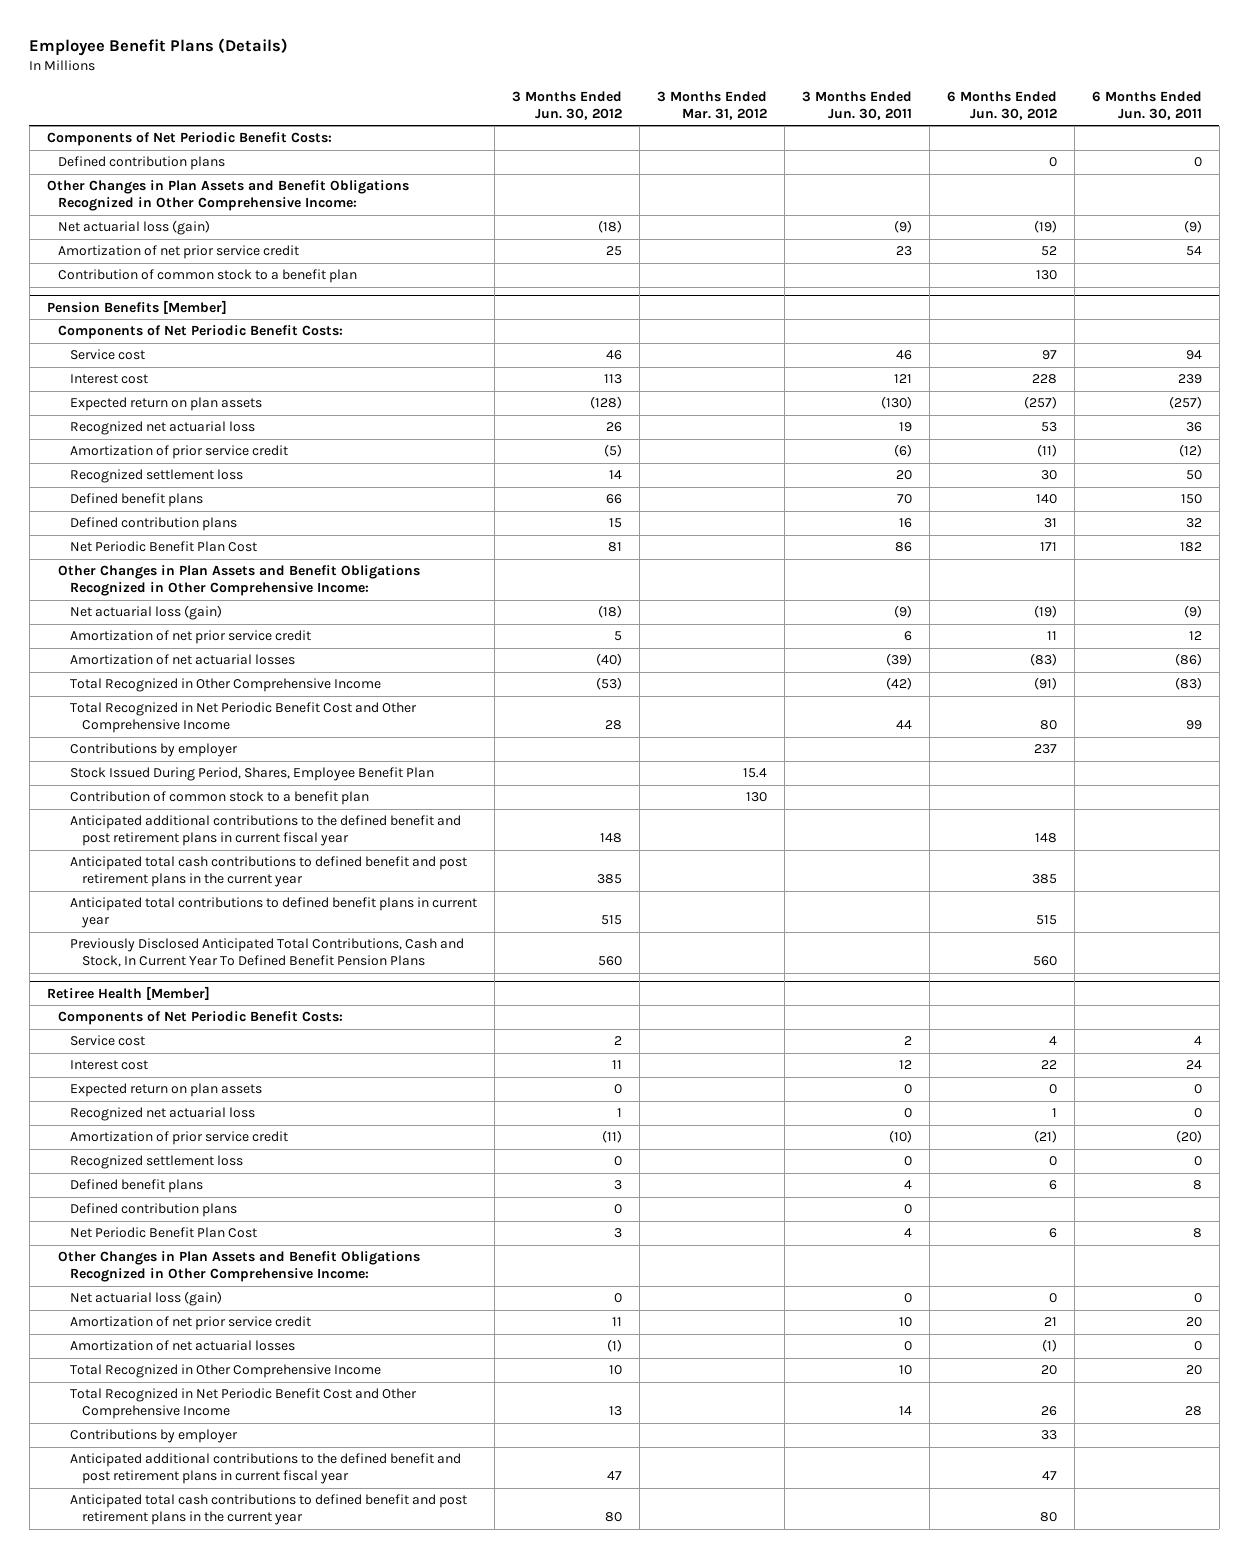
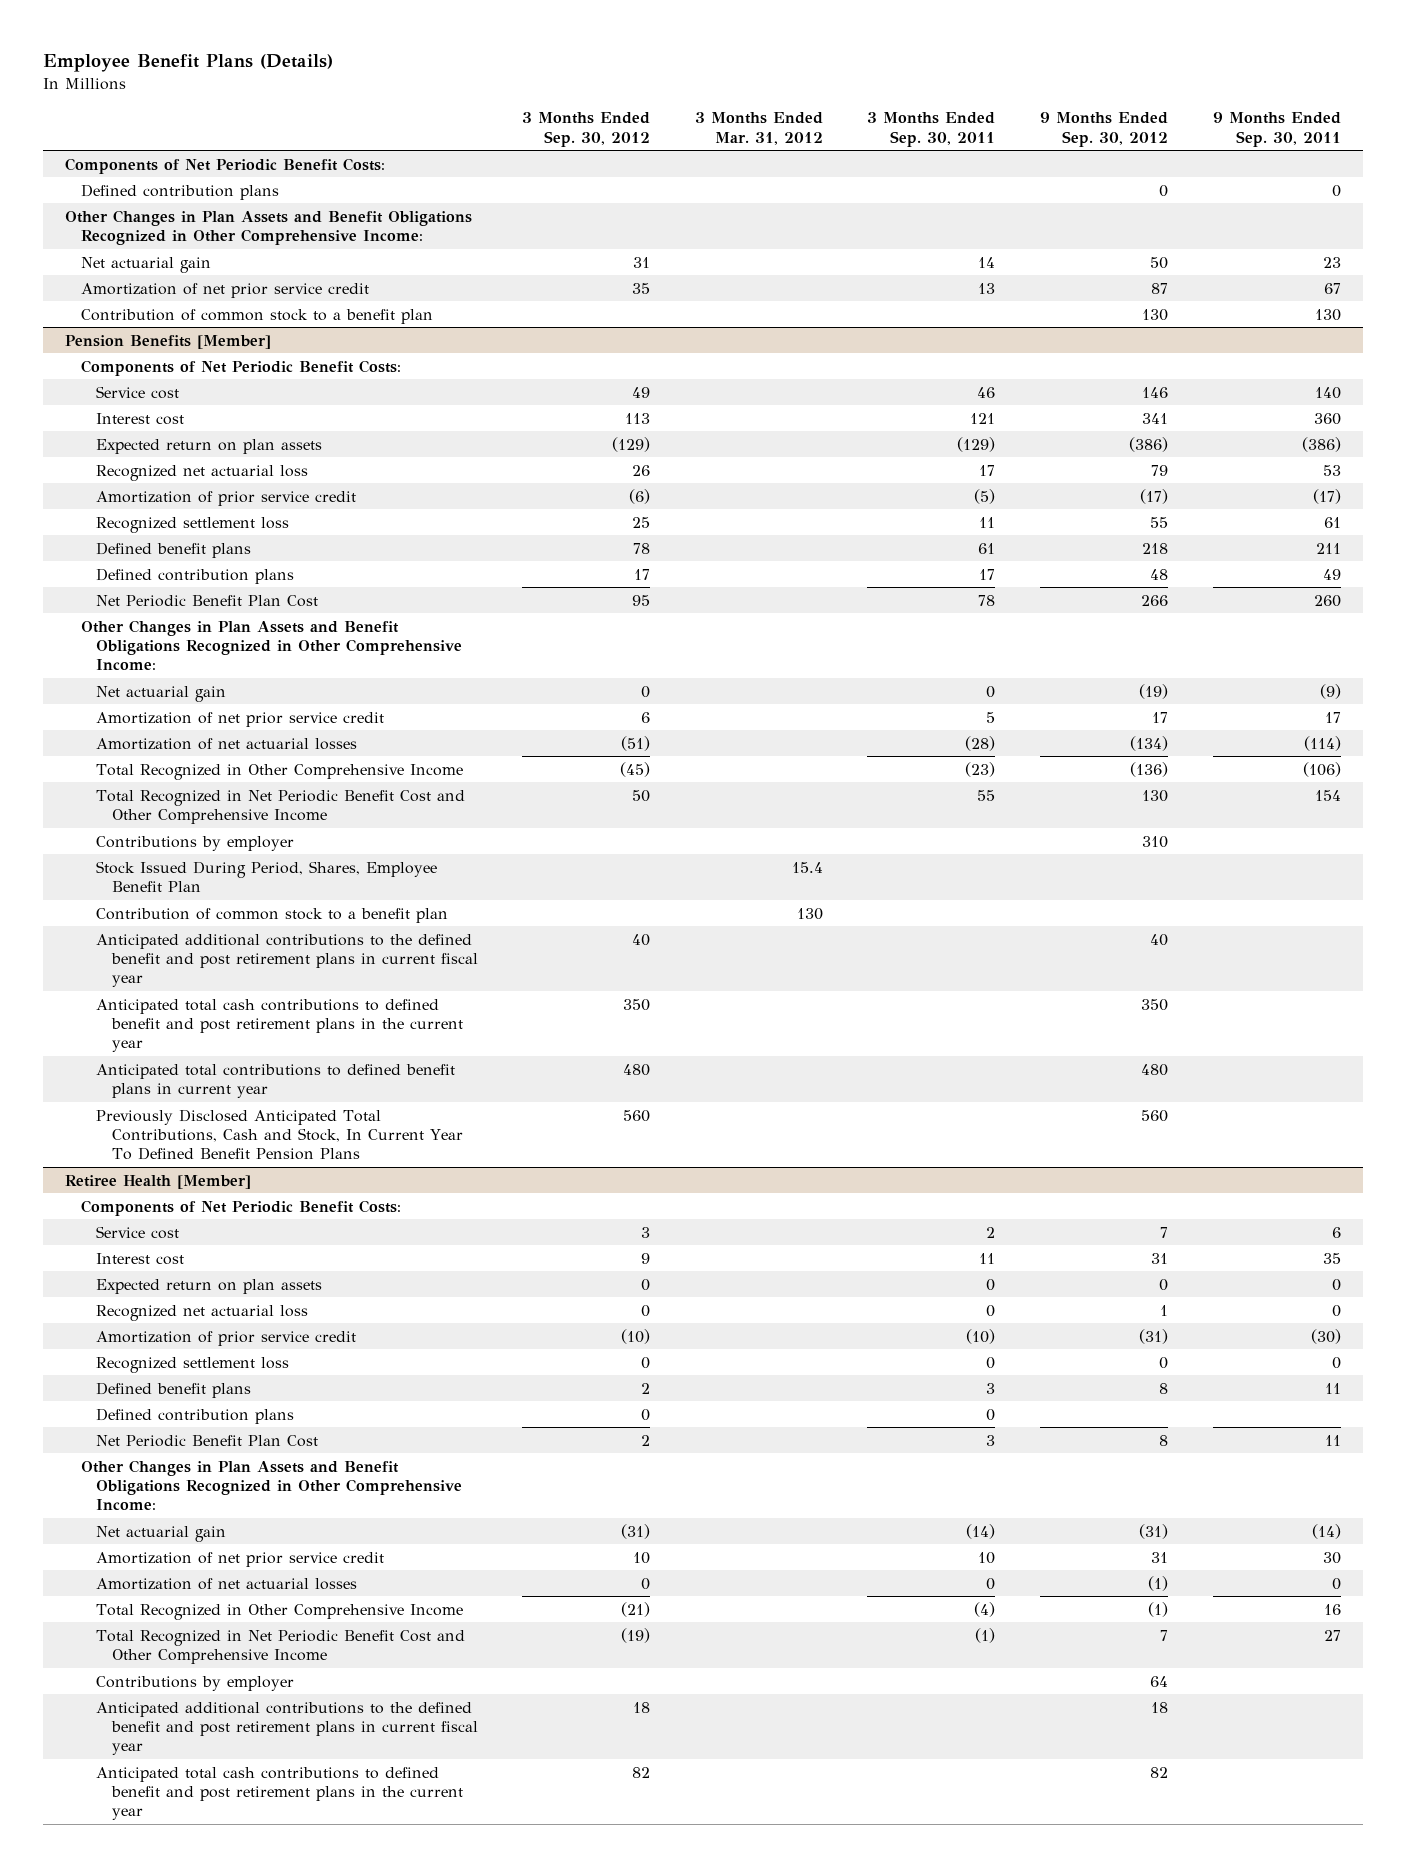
[512,91,623,120] 3 Months Ended Jun. 30, 2012 -> none
[801,91,912,120] 3 Months Ended Jun. 30, 2011 -> none
[946,91,1057,120] 6 Months Ended Jun. 30, 2012 -> none
[1091,91,1202,120] 6 Months Ended Jun. 30, 2011 -> none
none -> [522,112,651,147] 3 Months Ended Sep. 30, 2012
none -> [867,112,996,147] 3 Months Ended Sep. 30, 2011
none -> [1040,112,1169,147] 9 Months Ended Sep. 30, 2012
none -> [1212,112,1341,147] 9 Months Ended Sep. 30, 2011
[58,220,211,236] Net actuarial loss (gain) -> [80,256,211,273] Net actuarial gain
[70,605,223,621] Net actuarial loss (gain) -> [96,685,227,702] Net actuarial gain
[70,1291,223,1307] Net actuarial loss (gain) -> [96,1525,227,1542] Net actuarial gain

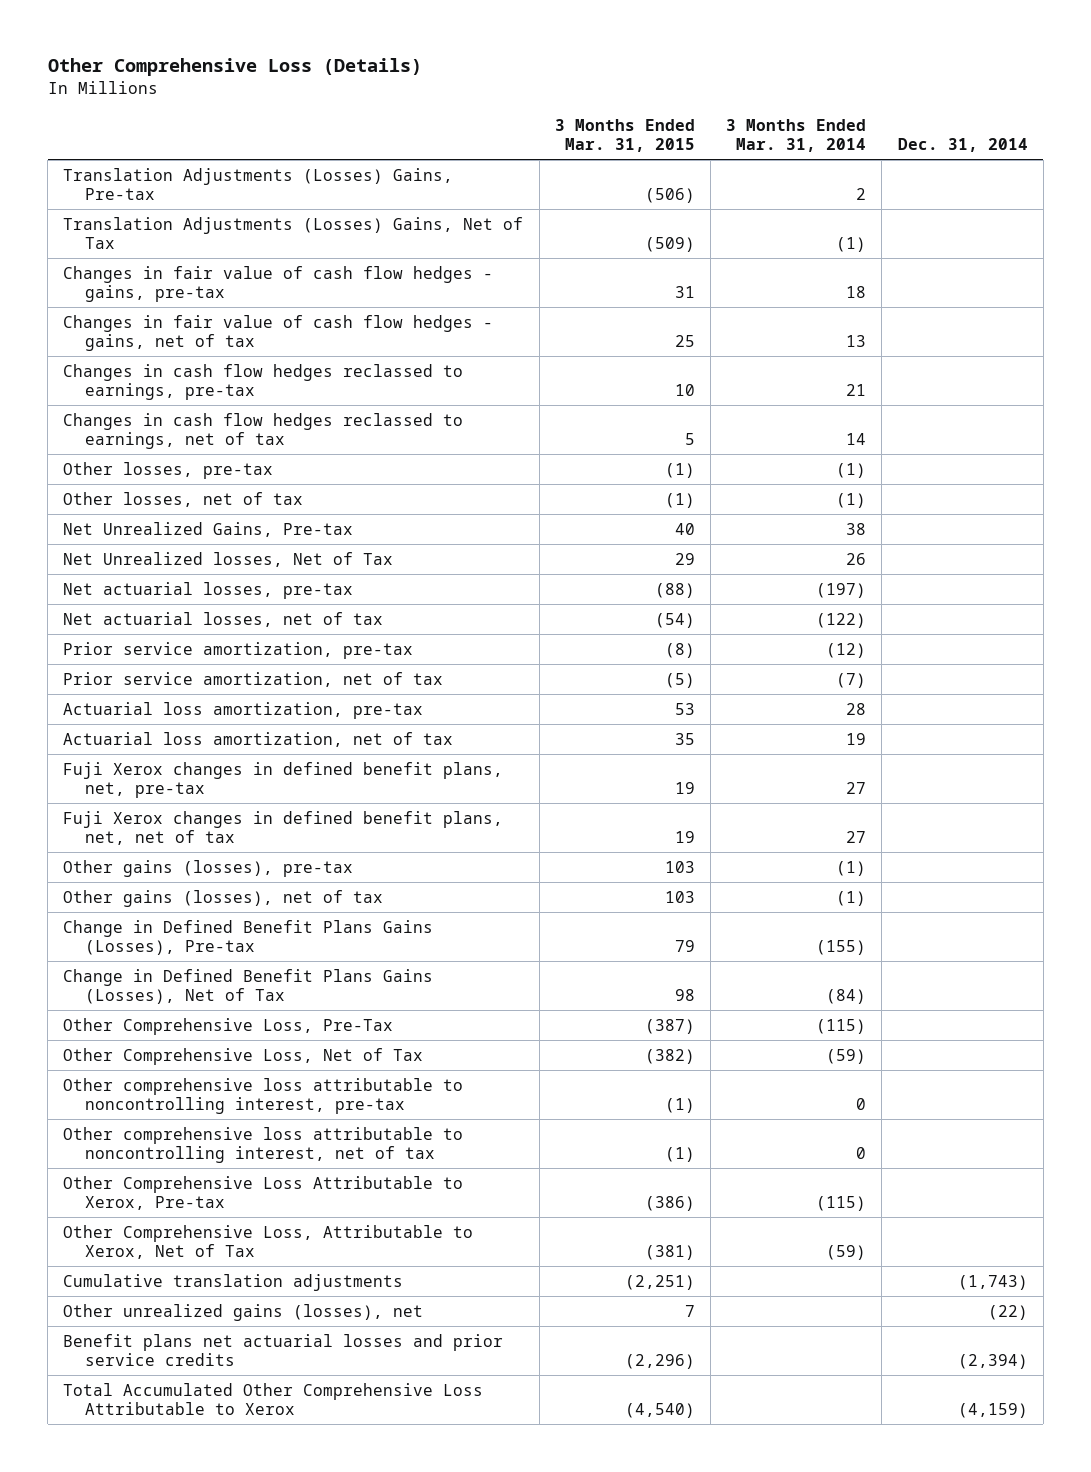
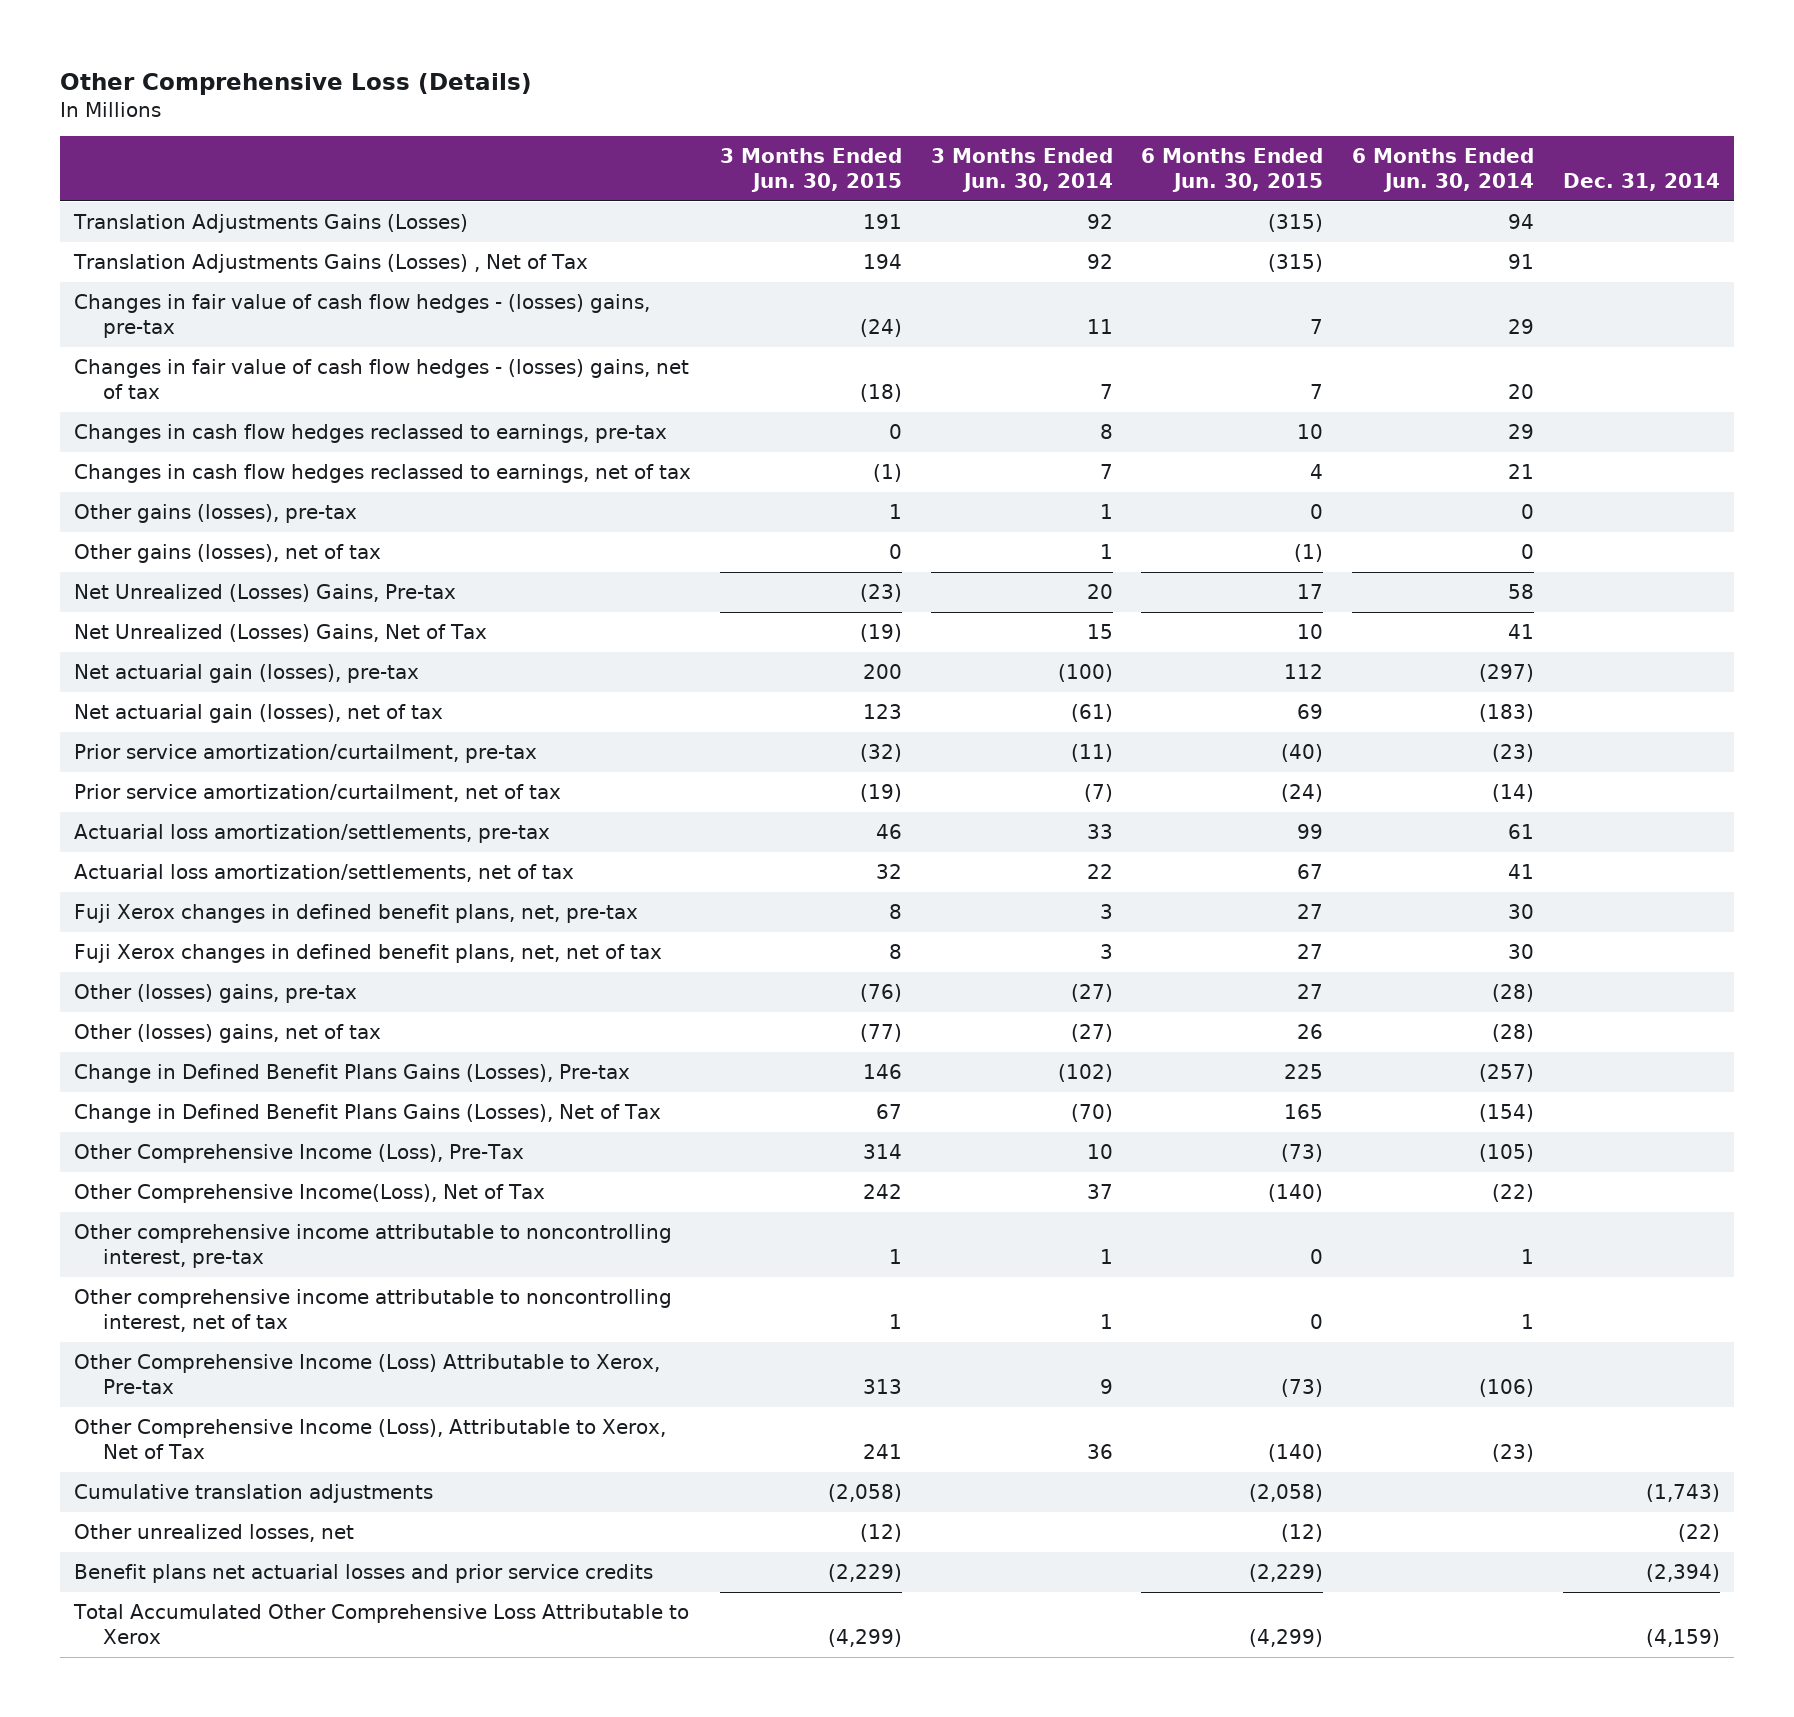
[554,118,695,152] 3 Months Ended Mar. 31, 2015 -> none
[726,118,867,152] 3 Months Ended Mar. 31, 2014 -> none
none -> [719,148,902,193] 3 Months Ended Jun. 30, 2015
none -> [930,148,1113,193] 3 Months Ended Jun. 30, 2014
none -> [1141,148,1324,193] 6 Months Ended Jun. 30, 2015
none -> [1351,148,1534,193] 6 Months Ended Jun. 30, 2014
[63,167,454,200] Translation Adjustments (Losses) Gains, Pre-tax -> [73,214,469,234] Translation Adjustments Gains (Losses)
[63,216,524,249] Translation Adjustments (Losses) Gains, Net of Tax -> [73,254,589,274] Translation Adjustments Gains (Losses) , Net of Tax
[63,265,494,302] Changes in fair value of cash flow hedges - gains, pre-tax -> [74,294,651,338] Changes in fair value of cash flow hedges - (losses) gains, pre-tax
[63,314,494,351] Changes in fair value of cash flow hedges - gains, net of tax -> [74,359,690,399] Changes in fair value of cash flow hedges - (losses) gains, net of tax
[63,461,274,479] Other losses, pre-tax -> none
[63,491,304,507] Other losses, net of tax -> none
[63,521,354,537] Net Unrealized Gains, Pre-tax -> none
[63,551,394,567] Net Unrealized losses, Net of Tax -> none
[63,581,354,599] Net actuarial losses, pre-tax -> none
[63,611,384,627] Net actuarial losses, net of tax -> none
[63,641,414,659] Prior service amortization, pre-tax -> none
[63,671,444,687] Prior service amortization, net of tax -> none
[63,701,424,719] Actuarial loss amortization, pre-tax -> none
[63,731,454,747] Actuarial loss amortization, net of tax -> none
none -> [74,584,457,603] Net Unrealized (Losses) Gains, Pre-tax
none -> [74,624,488,643] Net Unrealized (Losses) Gains, Net of Tax
none -> [74,664,420,684] Net actuarial gain (losses), pre-tax
none -> [74,704,444,724] Net actuarial gain (losses), net of tax
none -> [74,744,538,764] Prior service amortization/curtailment, pre-tax
none -> [74,784,562,803] Prior service amortization/curtailment, net of tax
none -> [74,824,551,844] Actuarial loss amortization/settlements, pre-tax
none -> [74,864,575,883] Actuarial loss amortization/settlements, net of tax
[63,761,504,798] Fuji Xerox changes in defined benefit plans, net, pre-tax -> [74,904,639,924] Fuji Xerox changes in defined benefit plans, net, pre-tax
[63,810,504,845] Fuji Xerox changes in defined benefit plans, net, net of tax -> [74,944,663,964] Fuji Xerox changes in defined benefit plans, net, net of tax
none -> [74,984,358,1004] Other (losses) gains, pre-tax
none -> [74,1024,382,1044] Other (losses) gains, net of tax
[63,1017,394,1035] Other Comprehensive Loss, Pre-Tax -> [74,1144,525,1164] Other Comprehensive Income (Loss), Pre-Tax
[63,1047,424,1065] Other Comprehensive Loss, Net of Tax -> [74,1184,546,1204] Other Comprehensive Income(Loss), Net of Tax
[63,1077,464,1114] Other comprehensive loss attributable to noncontrolling interest, pre-tax -> [74,1224,673,1268] Other comprehensive income attributable to noncontrolling interest, pre-tax
[63,1126,464,1163] Other comprehensive loss attributable to noncontrolling interest, net of tax -> [74,1289,673,1332] Other comprehensive income attributable to noncontrolling interest, net of tax
[63,1175,464,1210] Other Comprehensive Loss Attributable to Xerox, Pre-tax -> [74,1354,661,1394] Other Comprehensive Income (Loss) Attributable to Xerox, Pre-tax
[63,1224,474,1259] Other Comprehensive Loss, Attributable to Xerox, Net of Tax -> [74,1419,667,1459] Other Comprehensive Income (Loss), Attributable to Xerox, Net of Tax
[63,1303,424,1321] Other unrealized gains (losses), net -> [74,1524,355,1543] Other unrealized losses, net

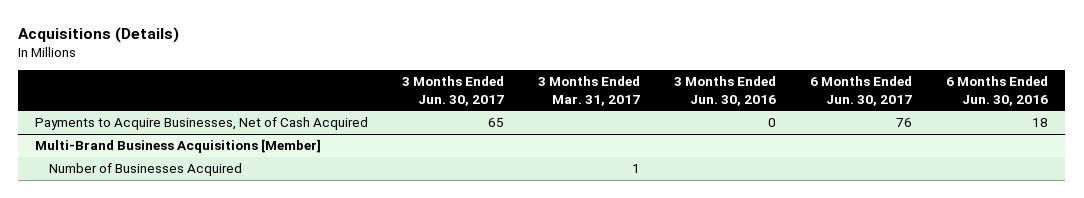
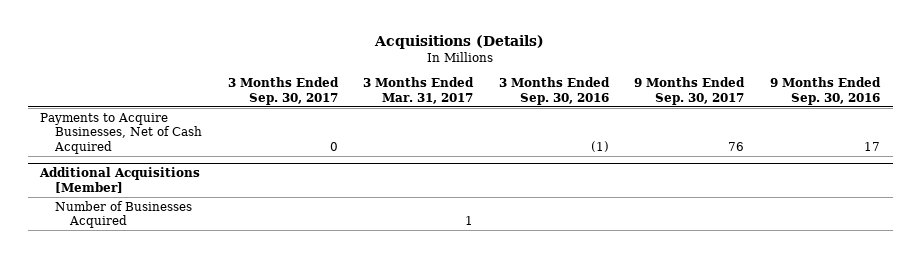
[402,76,505,106] 3 Months Ended Jun. 30, 2017 -> none
[674,76,777,106] 3 Months Ended Jun. 30, 2016 -> none
[810,76,913,106] 6 Months Ended Jun. 30, 2017 -> none
[946,76,1049,106] 6 Months Ended Jun. 30, 2016 -> none
none -> [227,77,339,105] 3 Months Ended Sep. 30, 2017
none -> [498,77,610,105] 3 Months Ended Sep. 30, 2016
none -> [634,77,746,105] 9 Months Ended Sep. 30, 2017
none -> [769,77,881,105] 9 Months Ended Sep. 30, 2016
[35,139,322,154] Multi-Brand Business Acquisitions [Member] -> [39,166,201,193] Additional Acquisitions [Member]

